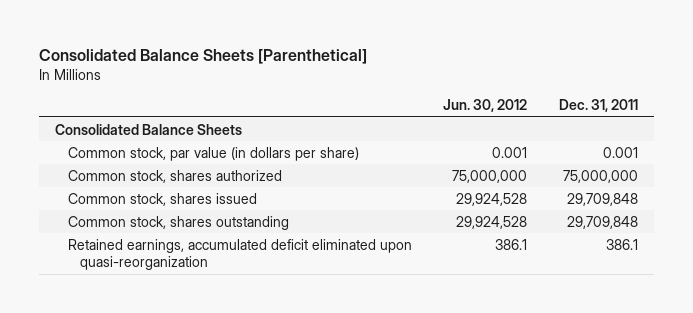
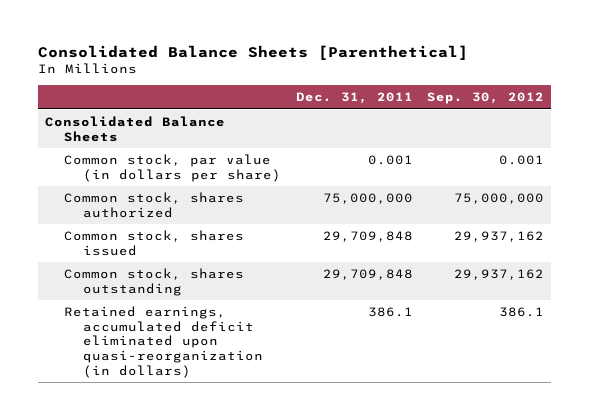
[443,99,528,113] Jun. 30, 2012 -> none
none -> [427,92,545,105] Sep. 30, 2012
[67,238,412,271] Retained earnings, accumulated deficit eliminated upon quasi-reorganization -> [64,305,264,378] Retained earnings, accumulated deficit eliminated upon quasi-reorganization (in dollars)

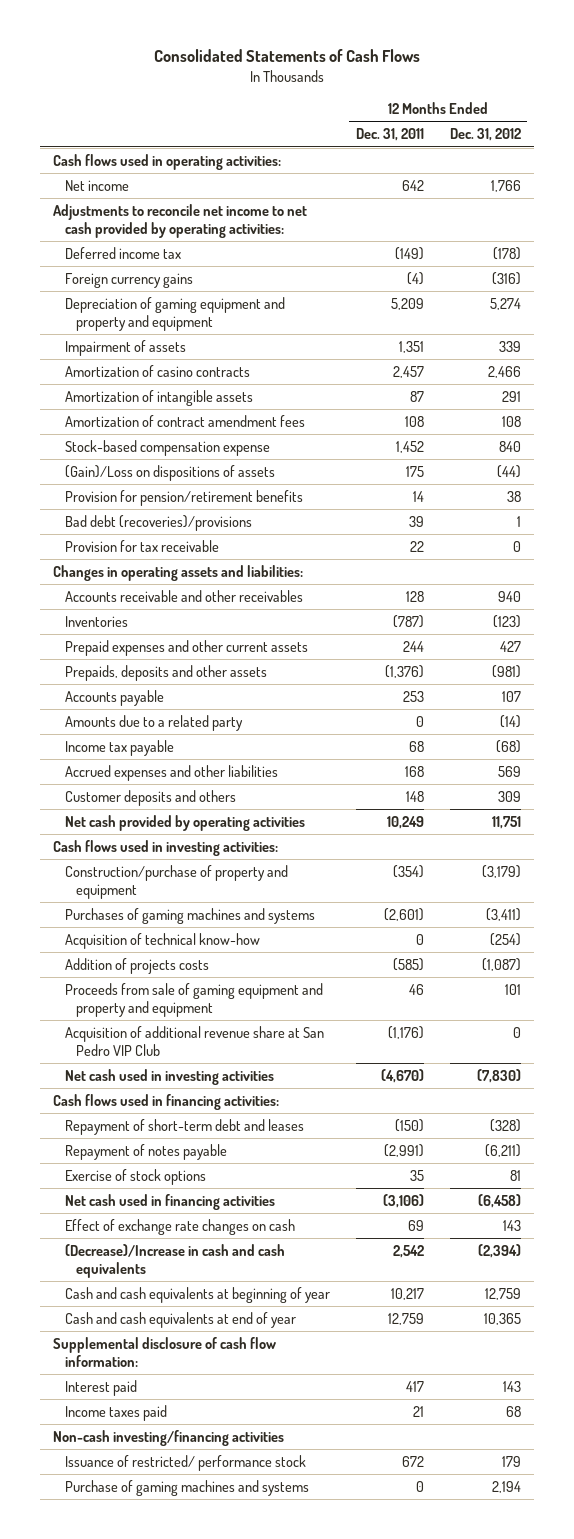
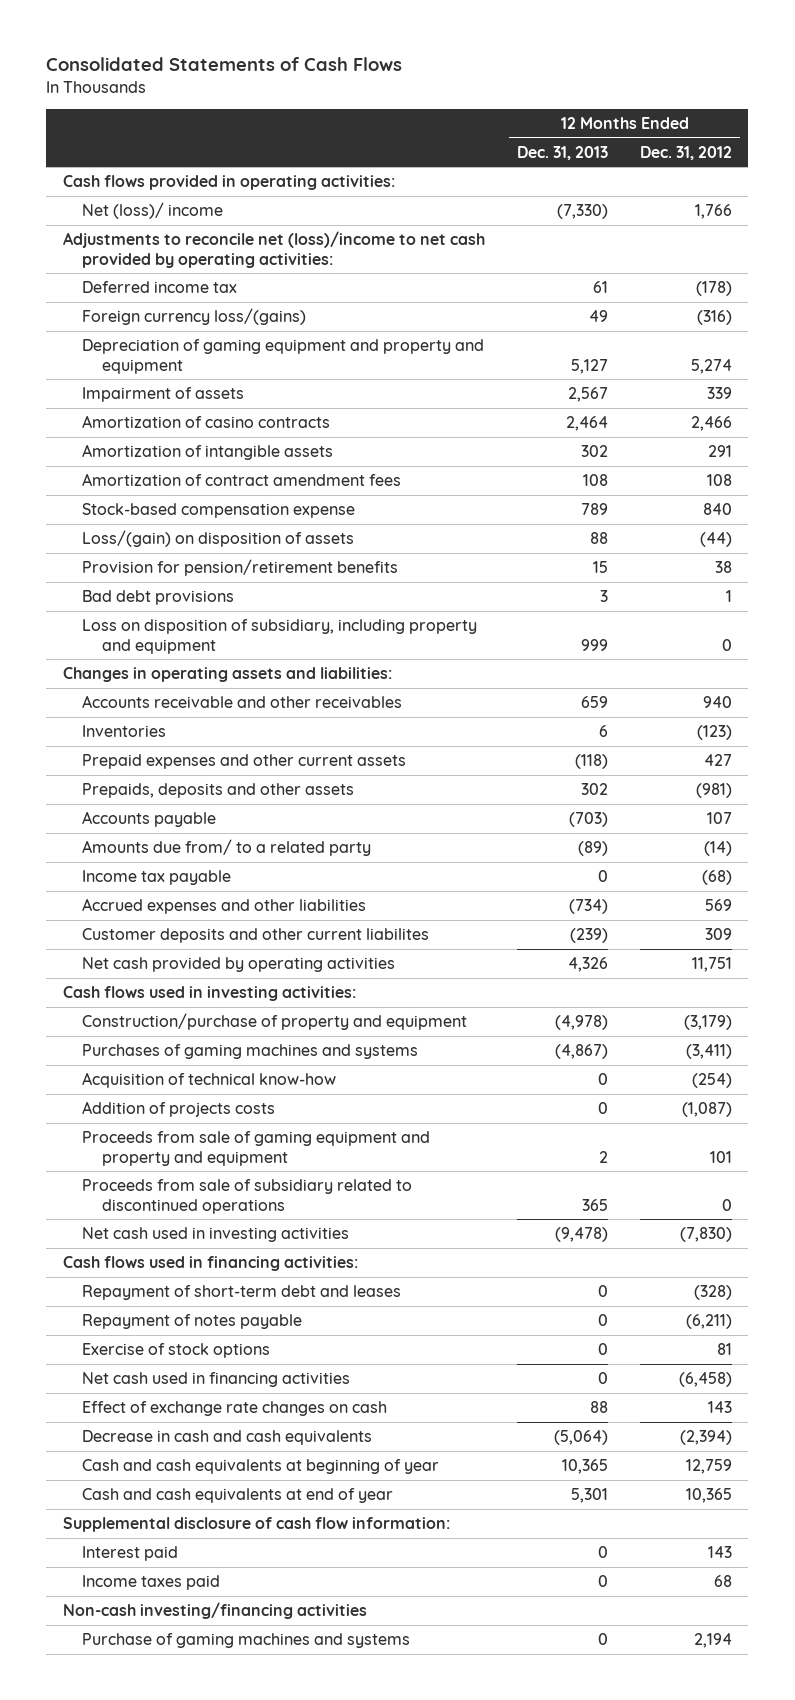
[355,128,424,142] Dec. 31, 2011 -> none
none -> [516,145,608,160] Dec. 31, 2013
[53,153,282,170] Cash flows used in operating activities: -> [62,175,395,191] Cash flows provided in operating activities:
[64,179,129,191] Net income -> [82,202,224,220] Net (loss)/ income
[53,203,308,238] Adjustments to reconcile net income to net cash provided by operating activities: -> [62,231,485,268] Adjustments to reconcile net (loss)/income to net cash provided by operating activities:
[64,272,193,288] Foreign currency gains -> [82,308,307,326] Foreign currency loss/(gains)
[64,464,275,481] (Gain)/Loss on dispositions of assets -> [82,530,355,548] Loss/(gain) on disposition of assets
[64,539,219,552] Provision for tax receivable -> none
[64,514,252,531] Bad debt (recoveries)/provisions -> [82,590,235,606] Bad debt provisions
none -> [82,619,478,654] Loss on disposition of subsidiary, including property and equipment
[64,714,243,731] Amounts due to a related party -> [82,839,372,857] Amounts due from/ to a related party
[64,789,236,806] Customer deposits and others -> [82,928,430,944] Customer deposits and other current liabilites
[64,1025,324,1056] Acquisition of additional revenue share at San Pedro VIP Club -> none
none -> [82,1179,413,1214] Proceeds from sale of subsidiary related to discontinued operations
[64,1243,285,1278] (Decrease)/Increase in cash and cash equivalents -> [82,1430,373,1446] Decrease in cash and cash equivalents
[64,1454,306,1471] Issuance of restricted/ performance stock -> none

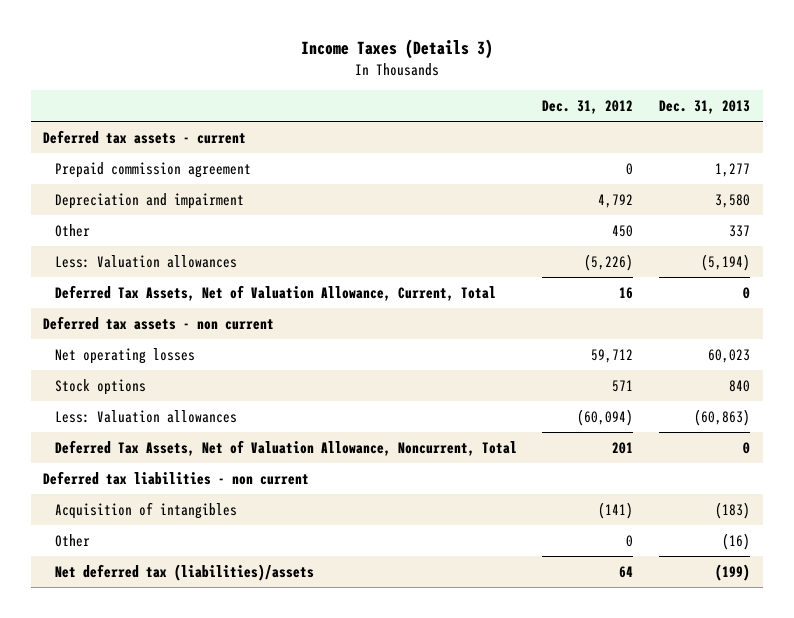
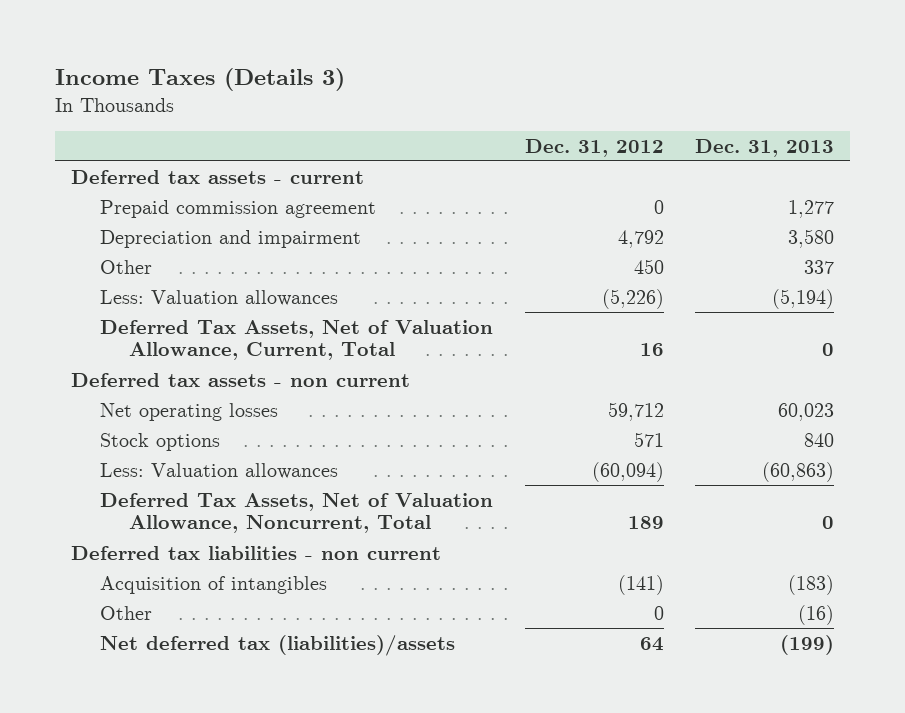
[612,441,634,454] 201 -> [627,516,664,530] 189

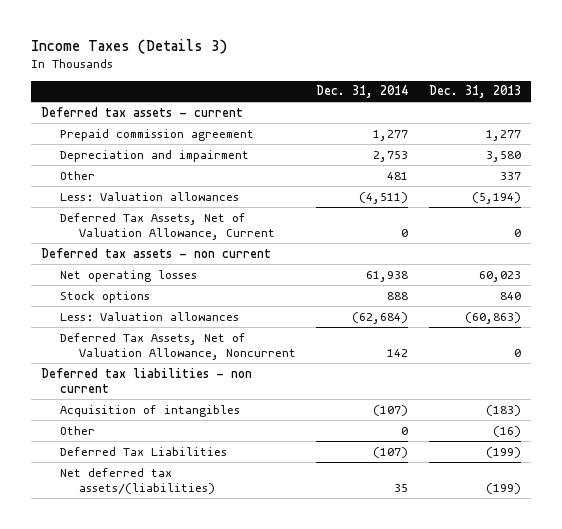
[524,138,664,157] Dec. 31, 2012 -> none
none -> [316,85,409,99] Dec. 31, 2014
[99,319,493,361] Deferred Tax Assets, Net of Valuation Allowance, Current, Total -> [60,212,276,241] Deferred Tax Assets, Net of Valuation Allowance, Current
[99,492,493,534] Deferred Tax Assets, Net of Valuation Allowance, Noncurrent, Total -> [60,332,297,361] Deferred Tax Assets, Net of Valuation Allowance, Noncurrent
none -> [60,446,228,456] Deferred Tax Liabilities
[99,634,455,656] Net deferred tax (liabilities)/assets -> [60,467,216,496] Net deferred tax assets/(liabilities)

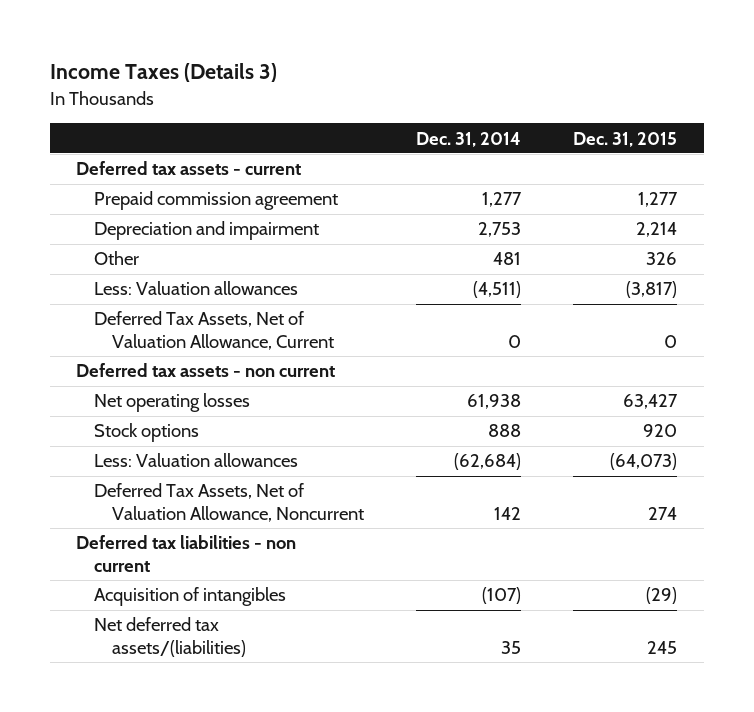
[428,85,521,99] Dec. 31, 2013 -> none
none -> [573,131,678,147] Dec. 31, 2015
[60,425,96,435] Other -> none
[60,446,228,456] Deferred Tax Liabilities -> none

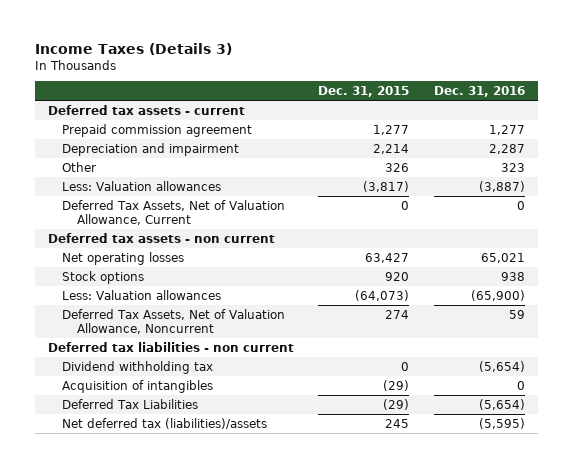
[416,131,522,147] Dec. 31, 2014 -> none
none -> [434,86,526,98] Dec. 31, 2016
none -> [62,360,214,374] Dividend withholding tax
none -> [62,398,199,409] Deferred Tax Liabilities
[94,617,246,657] Net deferred tax assets/(liabilities) -> [62,417,268,429] Net deferred tax (liabilities)/assets

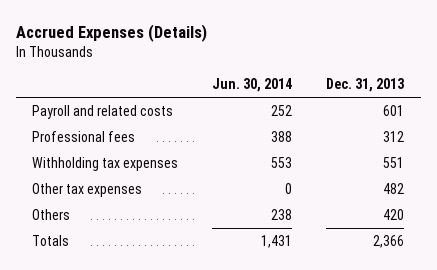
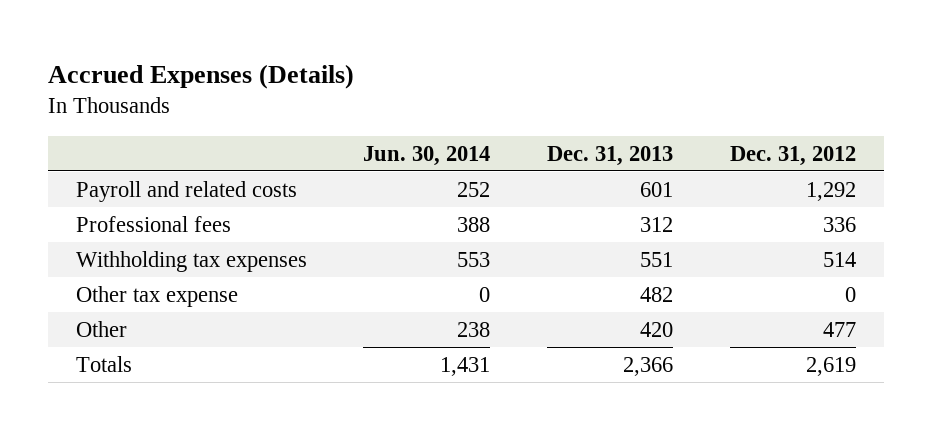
none -> [729,145,856,166] Dec. 31, 2012
[32,183,143,198] Other tax expenses -> [75,285,238,307] Other tax expense
[32,209,71,221] Others -> [75,320,127,337] Other

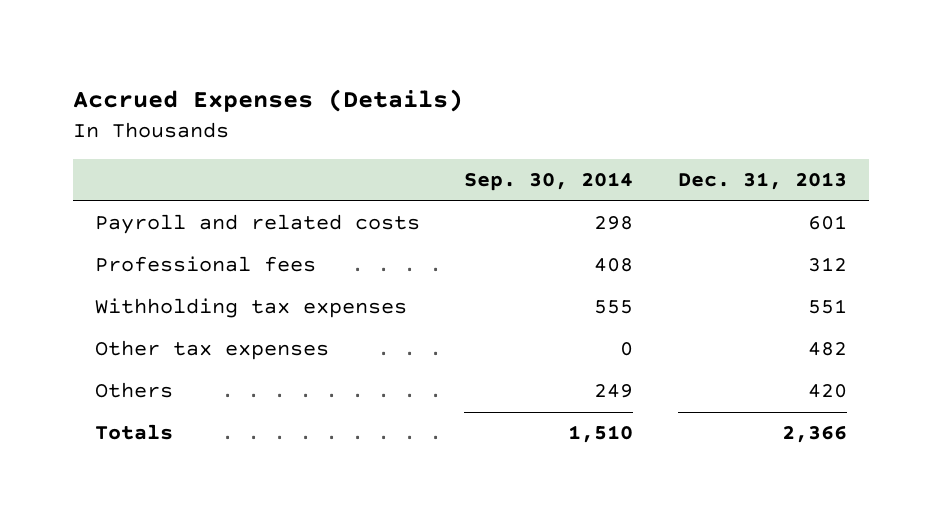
[363,145,491,166] Jun. 30, 2014 -> none
[729,145,856,166] Dec. 31, 2012 -> none
none -> [464,172,634,192] Sep. 30, 2014
[75,285,238,307] Other tax expense -> [95,340,330,361] Other tax expenses
[75,320,127,337] Other -> [95,382,174,399] Others

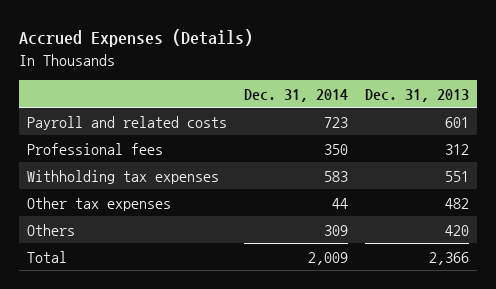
[464,172,634,192] Sep. 30, 2014 -> none
none -> [243,89,348,103] Dec. 31, 2014
[95,424,174,441] Totals -> [27,250,68,263] Total

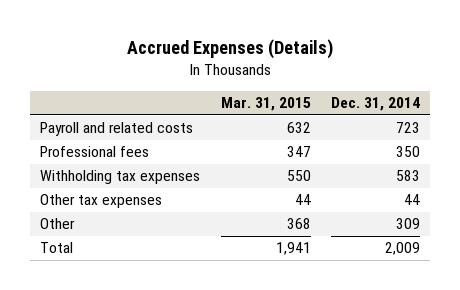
[364,89,469,103] Dec. 31, 2013 -> none
none -> [220,97,311,112] Mar. 31, 2015
[27,223,76,236] Others -> [40,218,76,230] Other

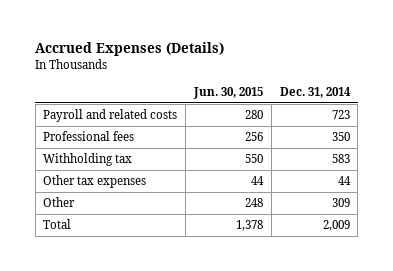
[220,97,311,112] Mar. 31, 2015 -> none
none -> [193,86,264,99] Jun. 30, 2015
[40,170,201,185] Withholding tax expenses -> [43,153,133,167] Withholding tax

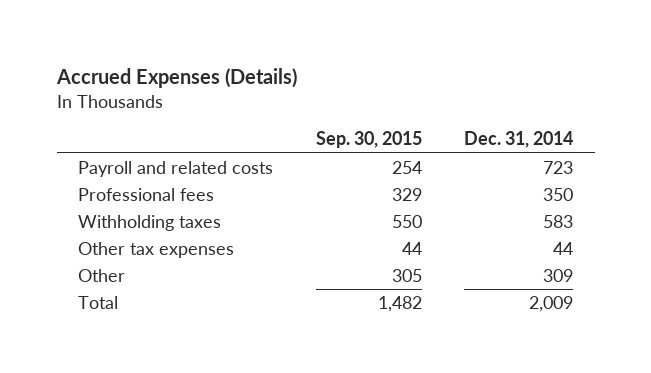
[193,86,264,99] Jun. 30, 2015 -> none
none -> [315,131,422,149] Sep. 30, 2015
[43,153,133,167] Withholding tax -> [78,215,222,232] Withholding taxes

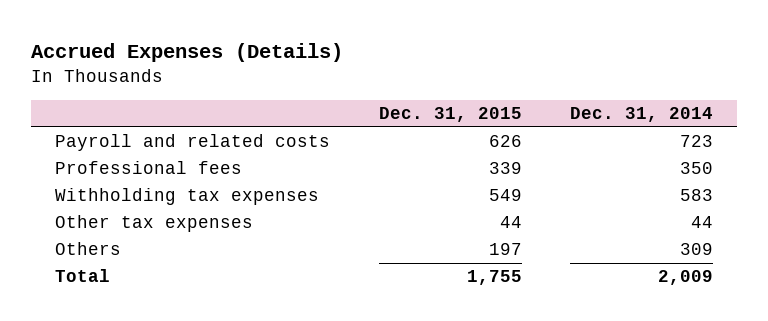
[315,131,422,149] Sep. 30, 2015 -> none
none -> [378,107,522,123] Dec. 31, 2015
[78,215,222,232] Withholding taxes -> [55,188,320,206] Withholding tax expenses
[78,269,126,283] Other -> [55,242,122,256] Others

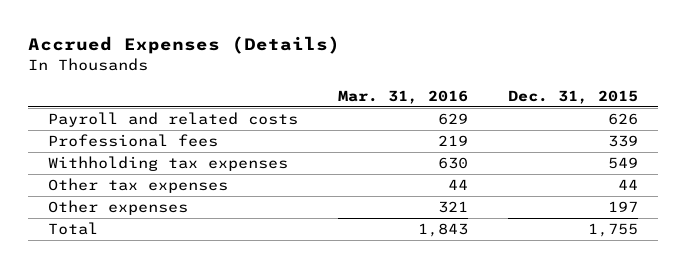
[570,107,714,123] Dec. 31, 2014 -> none
none -> [337,89,468,104] Mar. 31, 2016
[55,242,122,256] Others -> [47,200,188,216] Other expenses

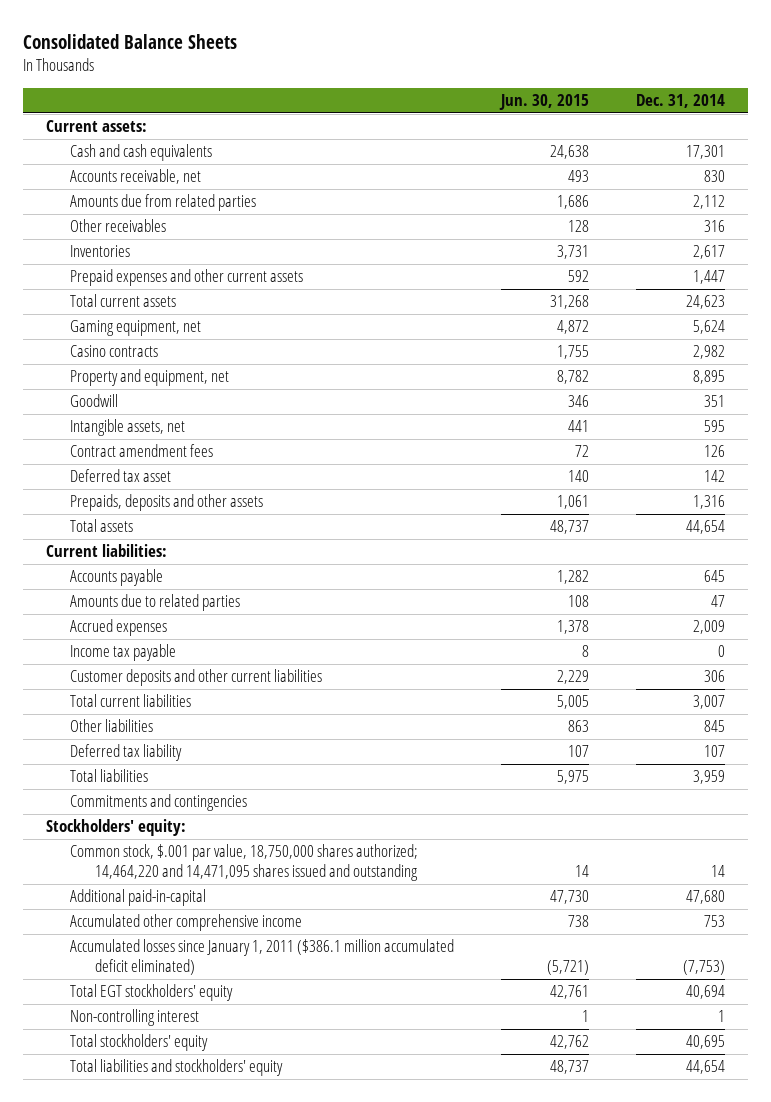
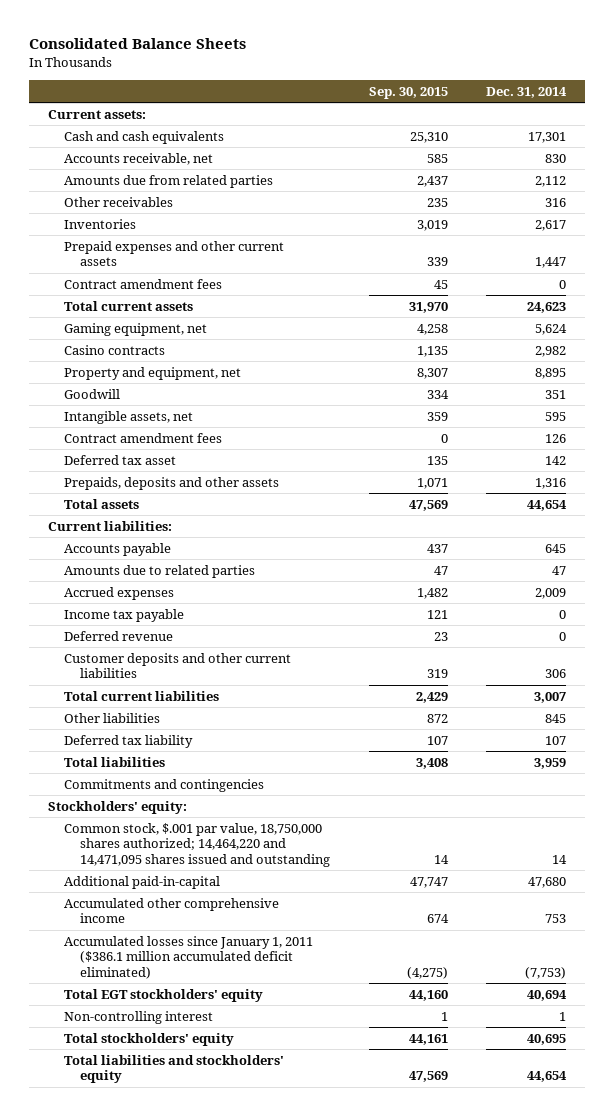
[499,94,590,111] Jun. 30, 2015 -> none
none -> [368,86,448,99] Sep. 30, 2015
none -> [64,278,223,289] Contract amendment fees
none -> [64,630,174,641] Deferred revenue

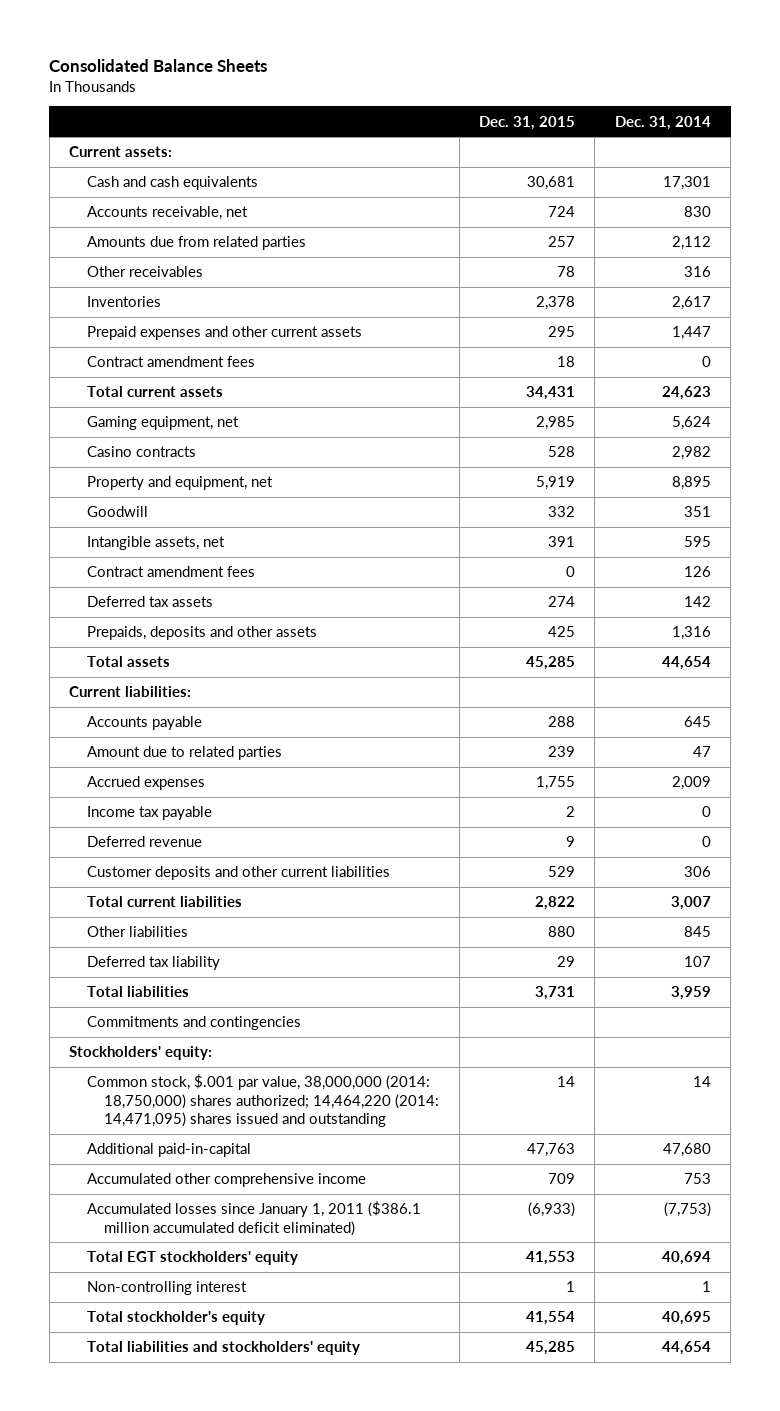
[368,86,448,99] Sep. 30, 2015 -> none
none -> [478,115,575,130] Dec. 31, 2015
[64,454,177,465] Deferred tax asset -> [86,596,213,608] Deferred tax assets
[64,564,256,578] Amounts due to related parties -> [86,746,282,761] Amount due to related parties
[64,822,331,867] Common stock, $.001 par value, 18,750,000 shares authorized; 14,464,220 and 14,471,095 shares issued and outstanding -> [86,1074,440,1128] Common stock, $.001 par value, 38,000,000 (2014: 18,750,000) shares authorized; 14,464,220 (2014: 14,471,095) shares issued and outstanding
[64,1032,235,1046] Total stockholders' equity -> [86,1311,265,1326] Total stockholder's equity

